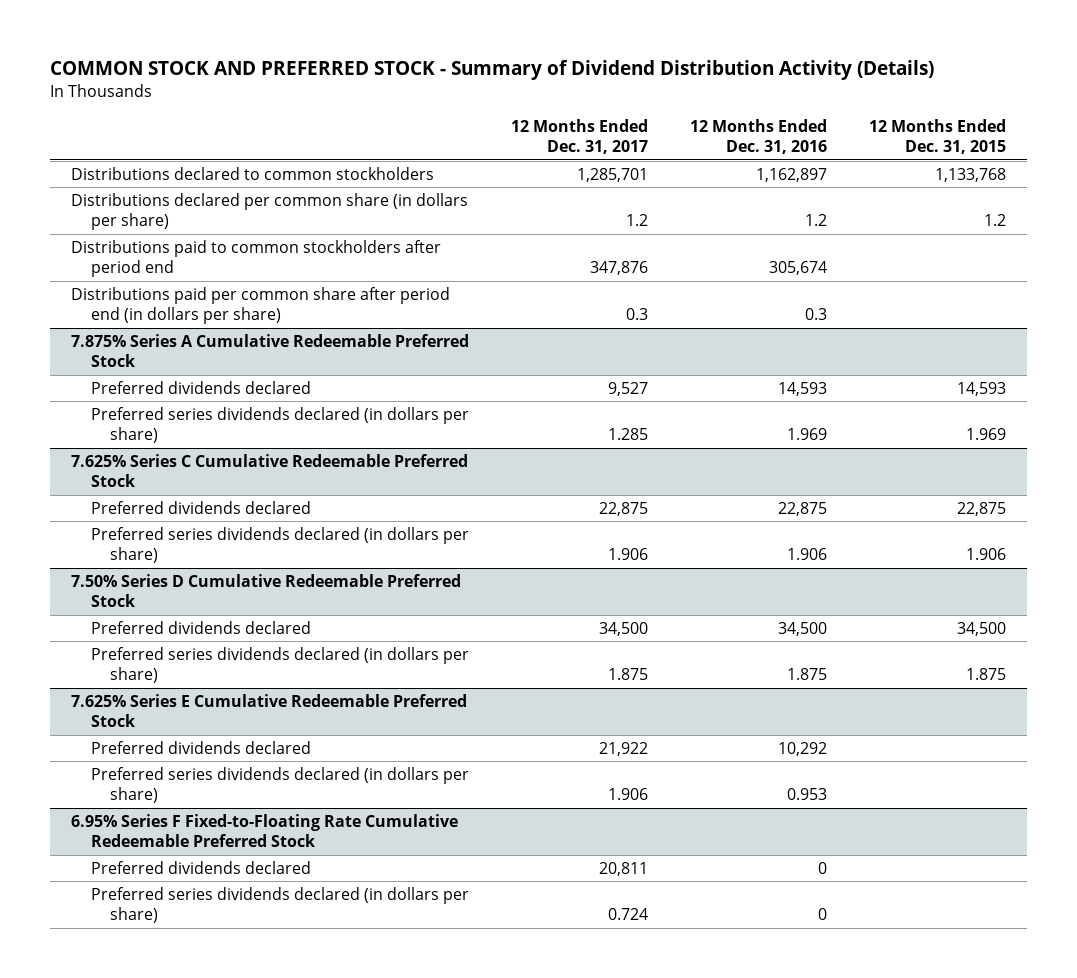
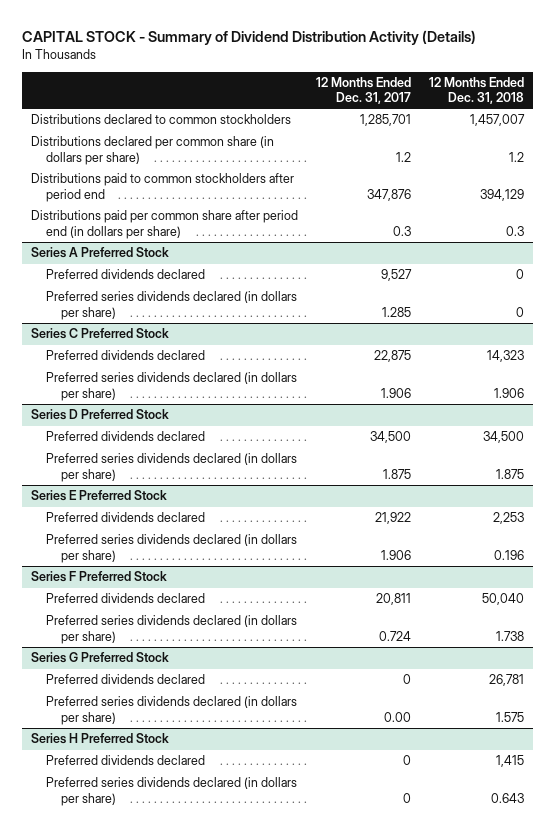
[50,60,935,81] COMMON STOCK AND PREFERRED STOCK - Summary of Dividend Distribution Activity (Details) -> [21,29,476,45] CAPITAL STOCK - Summary of Dividend Distribution Activity (Details)
[690,118,828,155] 12 Months Ended Dec. 31, 2016 -> none
[869,118,1007,155] 12 Months Ended Dec. 31, 2015 -> none
none -> [428,77,524,105] 12 Months Ended Dec. 31, 2018
[71,333,470,368] 7.875% Series A Cumulative Redeemable Preferred Stock -> [30,247,169,259] Series A Preferred Stock
[71,453,469,488] 7.625% Series C Cumulative Redeemable Preferred Stock -> [30,328,169,340] Series C Preferred Stock
[71,573,462,608] 7.50% Series D Cumulative Redeemable Preferred Stock -> [30,409,169,421] Series D Preferred Stock
[71,693,468,728] 7.625% Series E Cumulative Redeemable Preferred Stock -> [30,490,167,502] Series E Preferred Stock
[71,813,459,848] 6.95% Series F Fixed-to-Floating Rate Cumulative Redeemable Preferred Stock -> [30,571,167,583] Series F Preferred Stock
none -> [30,652,169,664] Series G Preferred Stock
none -> [45,674,205,685] Preferred dividends declared
none -> [45,696,297,725] Preferred series dividends declared (in dollars per share)
none -> [30,733,169,745] Series H Preferred Stock
none -> [45,755,205,766] Preferred dividends declared
none -> [45,777,297,806] Preferred series dividends declared (in dollars per share)

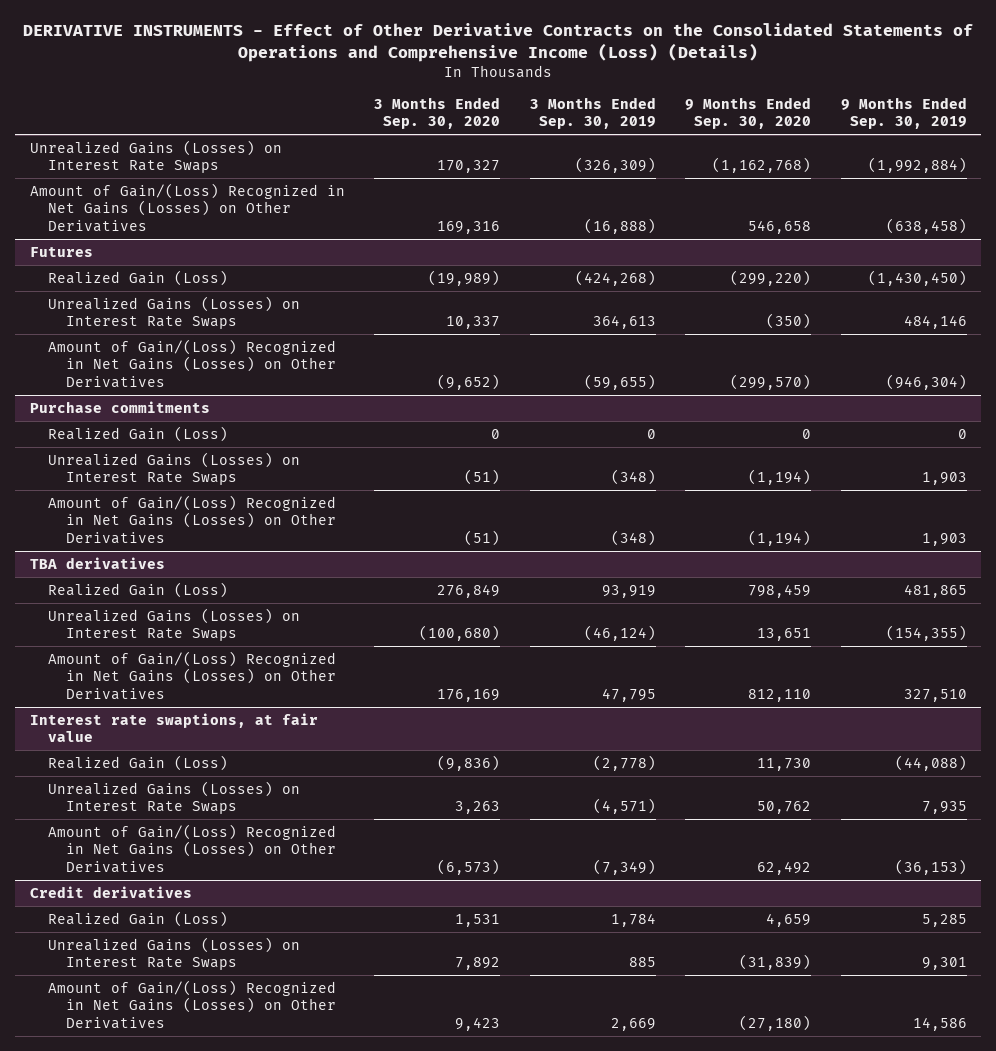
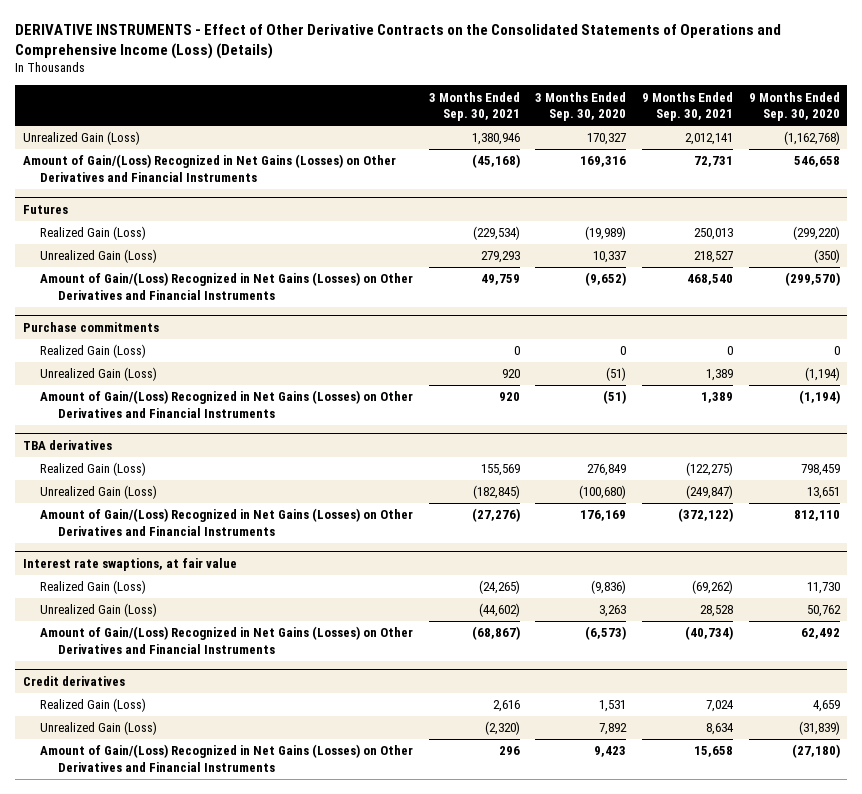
[529,96,656,130] 3 Months Ended Sep. 30, 2019 -> none
[840,96,967,130] 9 Months Ended Sep. 30, 2019 -> none
none -> [428,91,520,122] 3 Months Ended Sep. 30, 2021
none -> [641,91,733,122] 9 Months Ended Sep. 30, 2021
[29,139,282,174] Unrealized Gains (Losses) on Interest Rate Swaps -> [22,131,140,146] Unrealized Gain (Loss)
[29,182,345,232] Amount of Gain/(Loss) Recognized in Net Gains (Losses) on Other Derivatives -> [22,154,396,183] Amount of Gain/(Loss) Recognized in Net Gains (Losses) on Other Derivatives and Financial Instruments
[47,295,300,330] Unrealized Gains (Losses) on Interest Rate Swaps -> [40,249,158,264] Unrealized Gain (Loss)
[47,338,337,388] Amount of Gain/(Loss) Recognized in Net Gains (Losses) on Other Derivatives -> [40,272,414,301] Amount of Gain/(Loss) Recognized in Net Gains (Losses) on Other Derivatives and Financial Instruments
[47,451,300,486] Unrealized Gains (Losses) on Interest Rate Swaps -> [40,367,158,382] Unrealized Gain (Loss)
[47,494,337,544] Amount of Gain/(Loss) Recognized in Net Gains (Losses) on Other Derivatives -> [40,390,414,419] Amount of Gain/(Loss) Recognized in Net Gains (Losses) on Other Derivatives and Financial Instruments
[47,607,300,642] Unrealized Gains (Losses) on Interest Rate Swaps -> [40,485,158,500] Unrealized Gain (Loss)
[47,650,337,700] Amount of Gain/(Loss) Recognized in Net Gains (Losses) on Other Derivatives -> [40,508,414,537] Amount of Gain/(Loss) Recognized in Net Gains (Losses) on Other Derivatives and Financial Instruments
[47,780,300,815] Unrealized Gains (Losses) on Interest Rate Swaps -> [40,603,158,618] Unrealized Gain (Loss)
[47,823,337,873] Amount of Gain/(Loss) Recognized in Net Gains (Losses) on Other Derivatives -> [40,626,414,655] Amount of Gain/(Loss) Recognized in Net Gains (Losses) on Other Derivatives and Financial Instruments
[47,936,300,971] Unrealized Gains (Losses) on Interest Rate Swaps -> [40,721,158,736] Unrealized Gain (Loss)
[47,979,337,1029] Amount of Gain/(Loss) Recognized in Net Gains (Losses) on Other Derivatives -> [40,744,414,773] Amount of Gain/(Loss) Recognized in Net Gains (Losses) on Other Derivatives and Financial Instruments

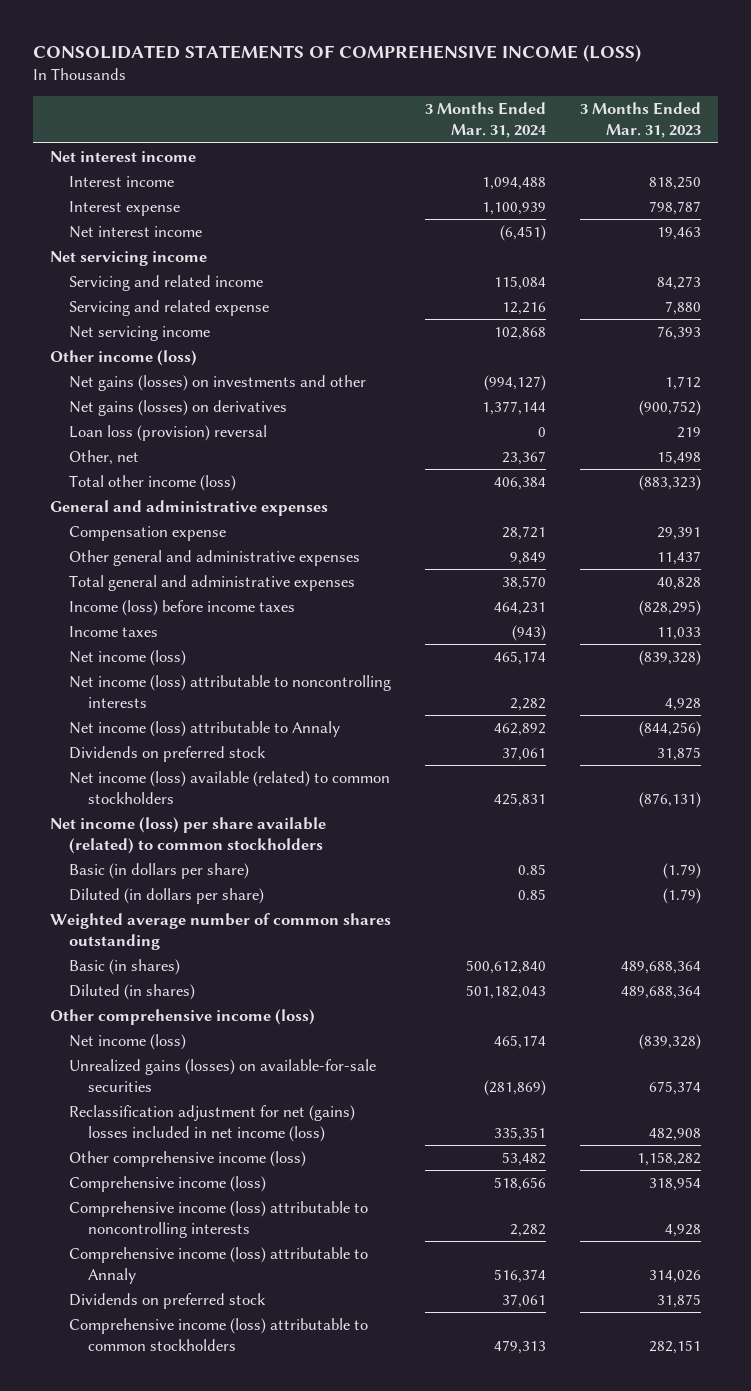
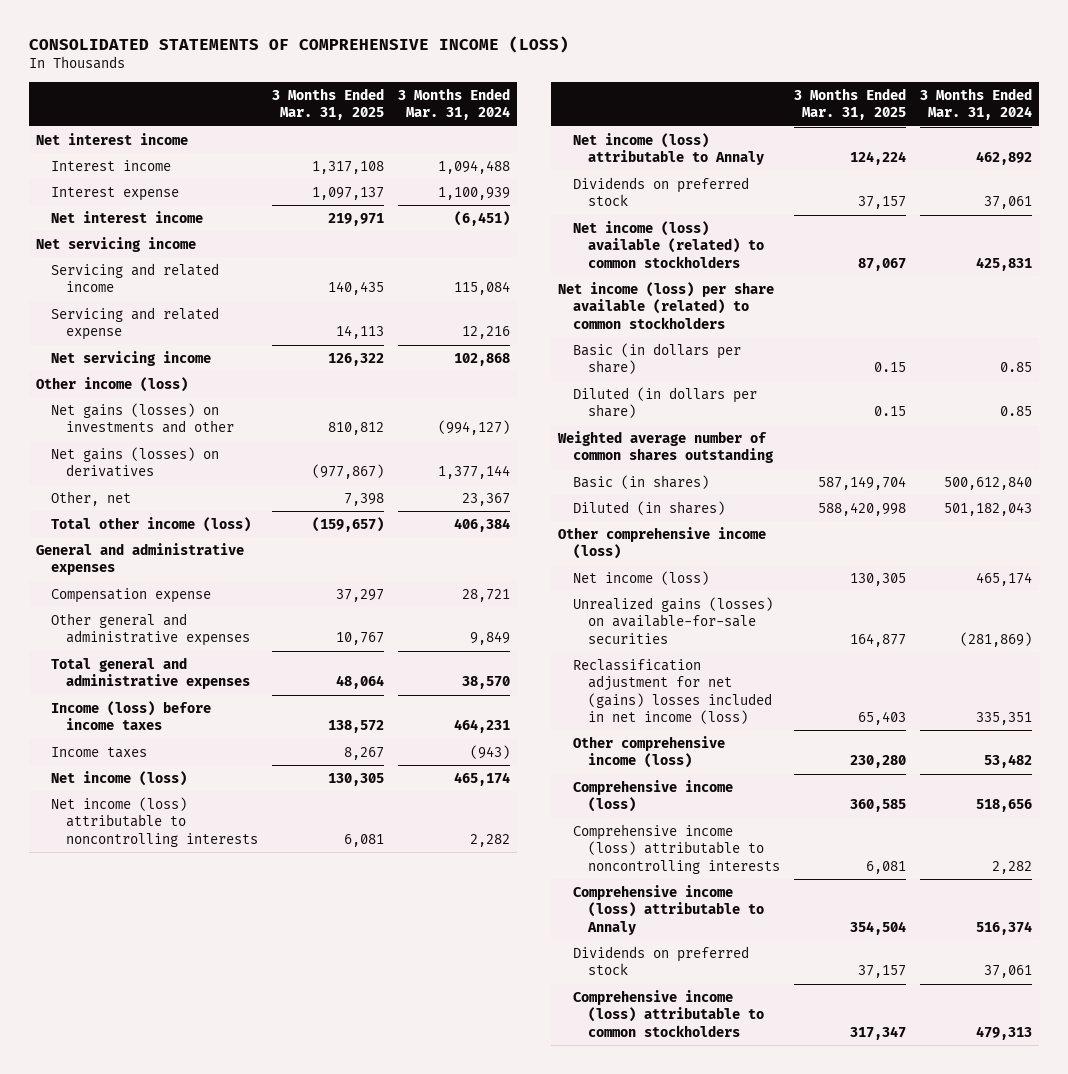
[580,102,702,139] 3 Months Ended Mar. 31, 2023 -> none
none -> [271,88,384,121] 3 Months Ended Mar. 31, 2025
[68,425,267,442] Loan loss (provision) reversal -> none

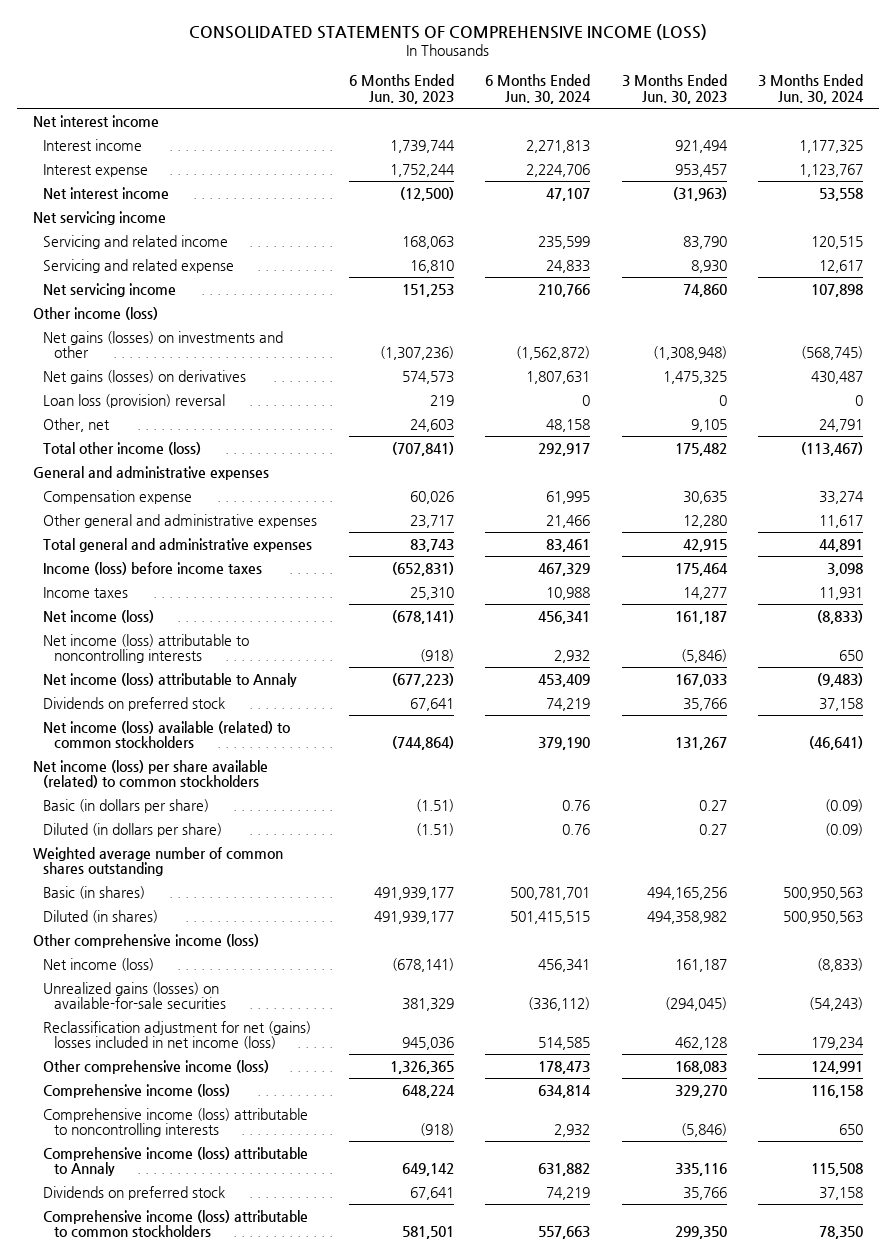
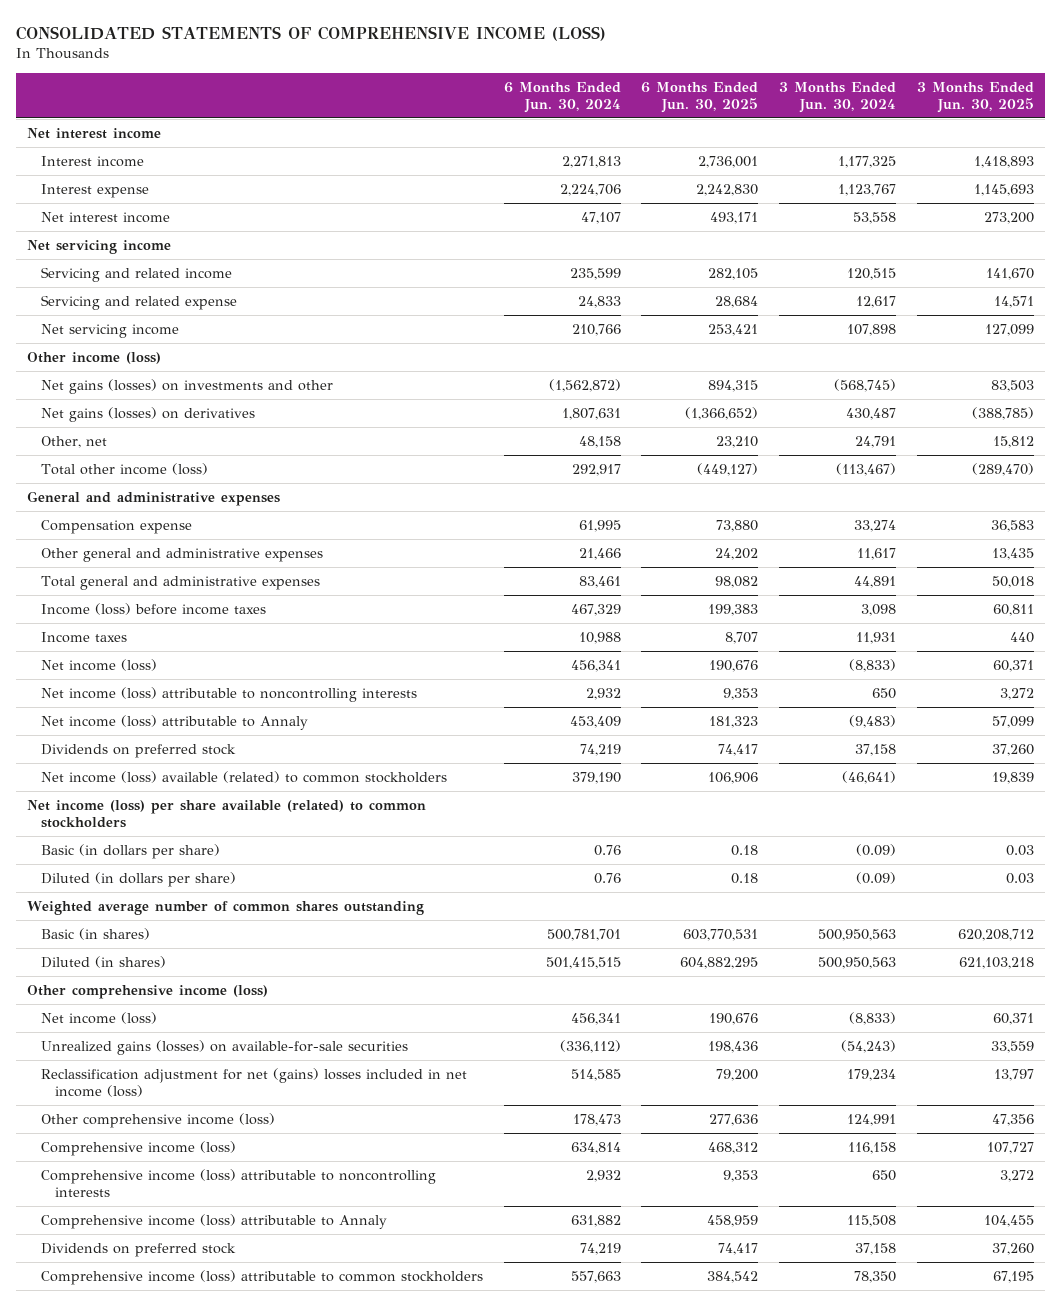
[348,74,454,104] 6 Months Ended Jun. 30, 2023 -> none
[621,74,727,104] 3 Months Ended Jun. 30, 2023 -> none
none -> [641,81,759,113] 6 Months Ended Jun. 30, 2025
none -> [917,81,1035,113] 3 Months Ended Jun. 30, 2025
[43,393,226,408] Loan loss (provision) reversal -> none

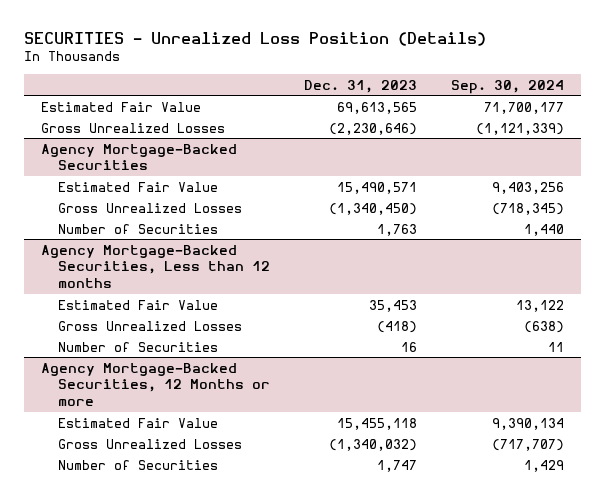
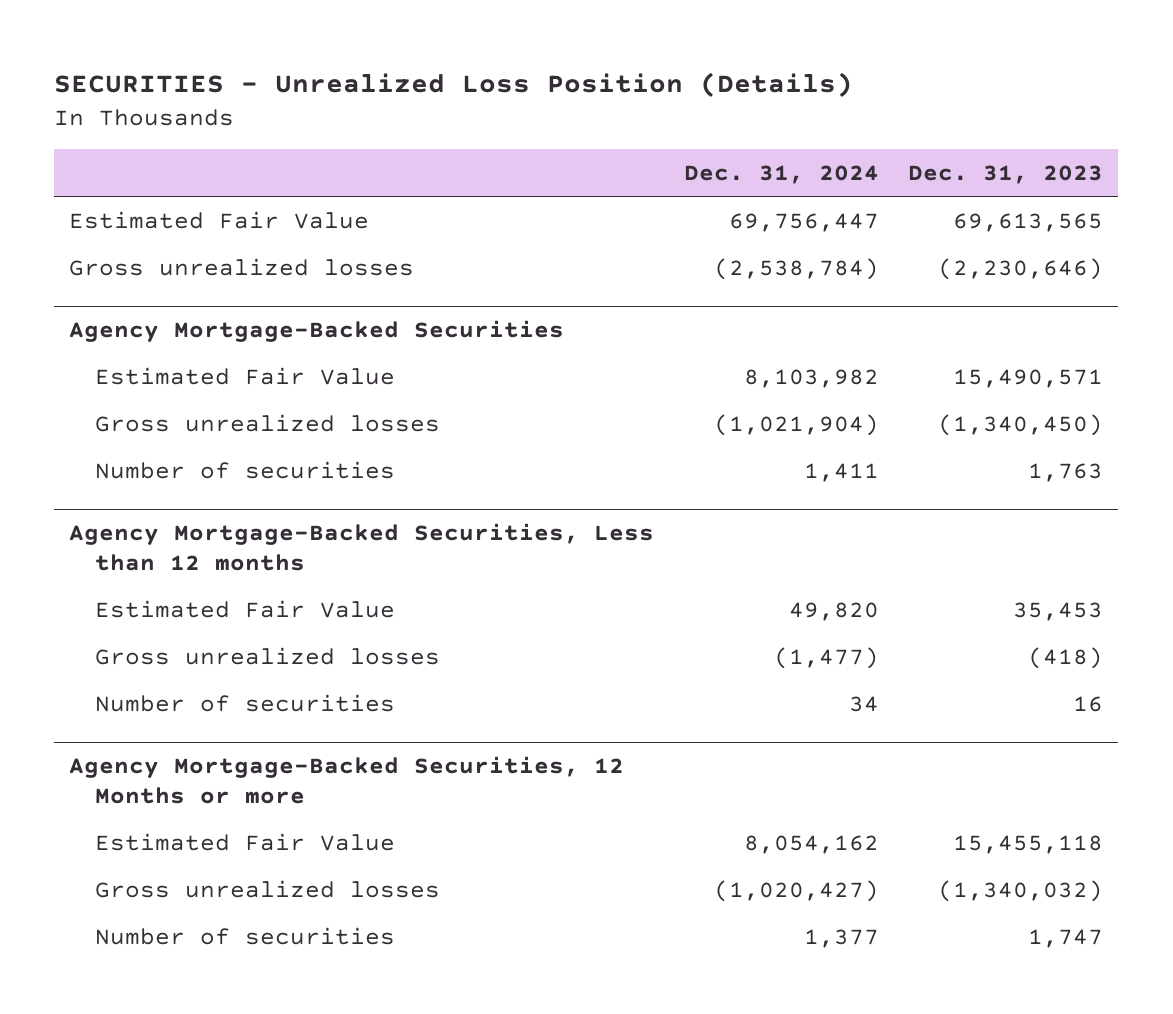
[451,79,565,94] Sep. 30, 2024 -> none
none -> [683,164,879,184] Dec. 31, 2024
[40,122,225,133] Gross Unrealized Losses -> [69,257,415,276] Gross unrealized losses
[57,202,242,213] Gross Unrealized Losses -> [94,413,440,432] Gross unrealized losses
[57,223,218,234] Number of Securities -> [94,460,395,479] Number of securities
[57,320,242,331] Gross Unrealized Losses -> [94,646,440,665] Gross unrealized losses
[57,341,218,352] Number of Securities -> [94,693,395,712] Number of securities
[57,438,242,449] Gross Unrealized Losses -> [94,879,440,898] Gross unrealized losses
[57,459,218,470] Number of Securities -> [94,926,395,945] Number of securities

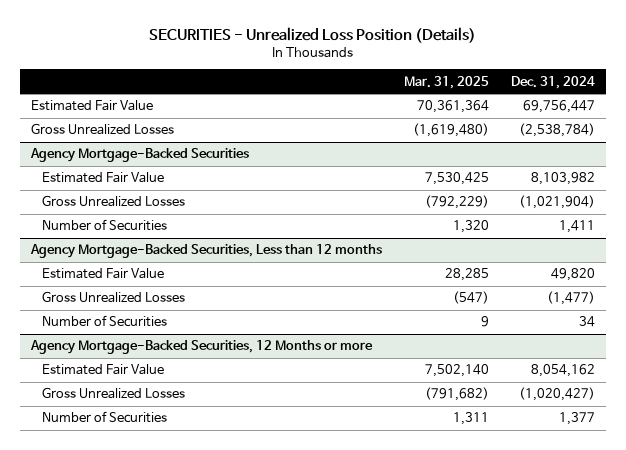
[908,164,1104,184] Dec. 31, 2023 -> none
none -> [404,75,490,89] Mar. 31, 2025
[69,257,415,276] Gross unrealized losses -> [31,123,175,136] Gross Unrealized Losses
[94,413,440,432] Gross unrealized losses -> [42,195,186,208] Gross Unrealized Losses
[94,460,395,479] Number of securities -> [42,219,168,232] Number of Securities
[94,646,440,665] Gross unrealized losses -> [42,291,186,304] Gross Unrealized Losses
[94,693,395,712] Number of securities -> [42,315,168,328] Number of Securities
[94,879,440,898] Gross unrealized losses -> [42,387,186,400] Gross Unrealized Losses
[94,926,395,945] Number of securities -> [42,411,168,424] Number of Securities

